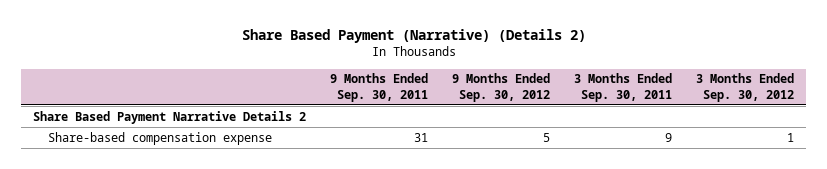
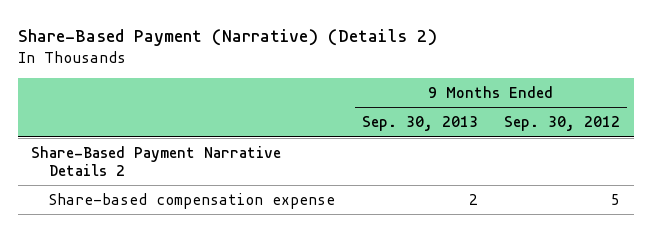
[241,28,586,43] Share Based Payment (Narrative) (Details 2) -> [18,29,438,47] Share-Based Payment (Narrative) (Details 2)
[330,73,429,103] 9 Months Ended Sep. 30, 2011 -> none
[574,73,673,103] 3 Months Ended Sep. 30, 2011 -> none
[696,73,795,103] 3 Months Ended Sep. 30, 2012 -> none
none -> [361,116,478,132] Sep. 30, 2013
[33,110,307,124] Share Based Payment Narrative Details 2 -> [31,145,282,176] Share-Based Payment Narrative Details 2

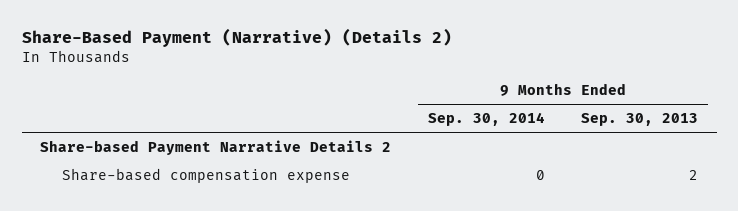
[504,116,621,132] Sep. 30, 2012 -> none
none -> [427,112,545,127] Sep. 30, 2014
[31,145,282,176] Share-Based Payment Narrative Details 2 -> [39,139,391,155] Share-based Payment Narrative Details 2

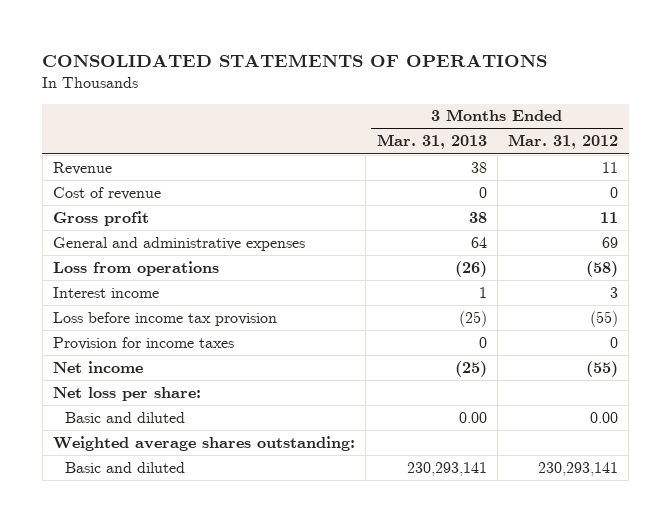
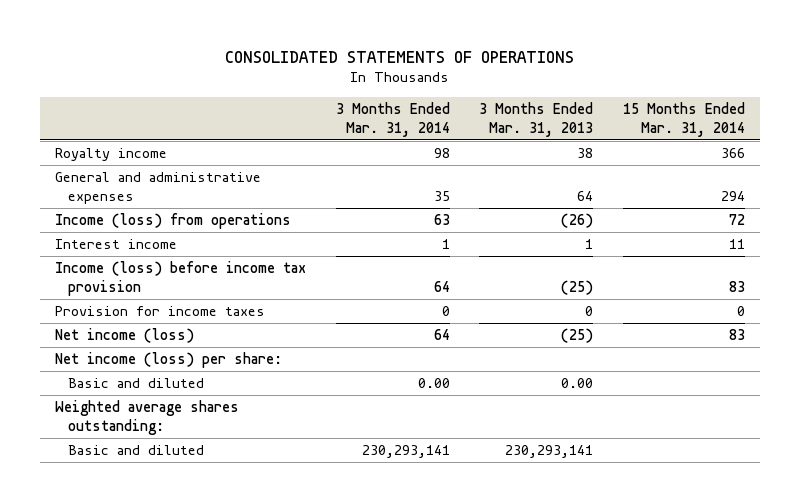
[508,134,619,150] Mar. 31, 2012 -> none
none -> [335,101,450,137] 3 Months Ended Mar. 31, 2014
none -> [623,101,746,137] 15 Months Ended Mar. 31, 2014
[53,186,162,200] Cost of revenue -> none
[53,210,150,226] Gross profit -> none
[53,161,113,175] Revenue -> [55,148,168,162] Royalty income
[53,260,220,276] Loss from operations -> [55,213,292,230] Income (loss) from operations
[53,311,278,326] Loss before income tax provision -> [55,261,307,296] Income (loss) before income tax provision
[53,360,144,373] Net income -> [55,328,195,344] Net income (loss)
[53,386,202,401] Net loss per share: -> [55,352,283,369] Net income (loss) per share:

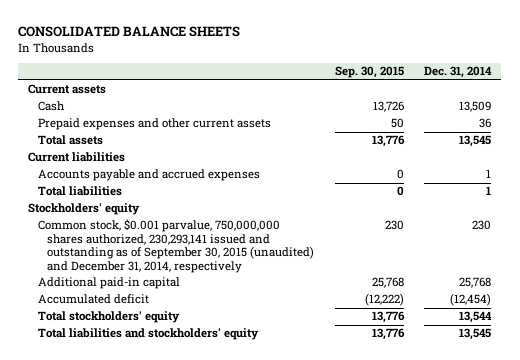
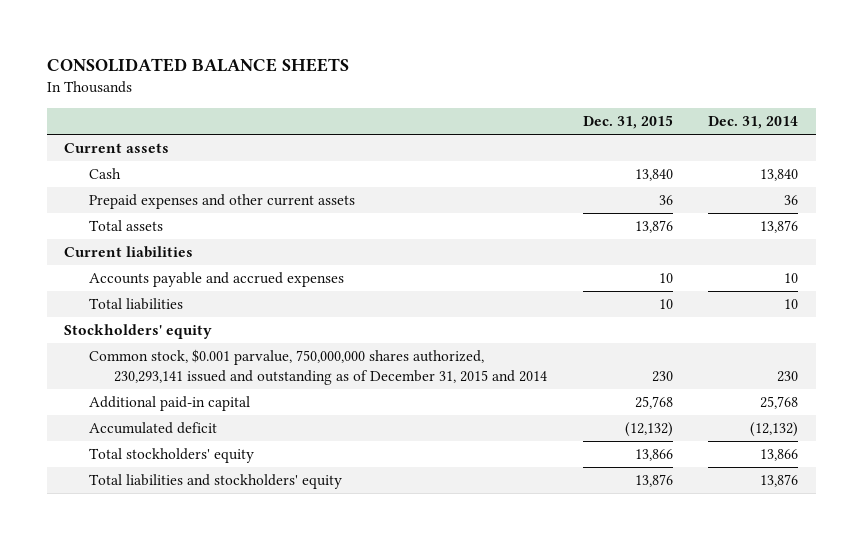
[334,66,404,79] Sep. 30, 2015 -> none
none -> [582,115,673,130] Dec. 31, 2015
[459,101,492,113] 13,509 -> [760,169,799,182] 13,840
[459,135,492,148] 13,545 -> [760,220,799,234] 13,876
[486,169,492,179] 1 -> [784,273,799,284] 10
[486,186,492,196] 1 -> [784,299,799,310] 10
[37,219,315,273] Common stock, $0.001 parvalue, 750,000,000 shares authorized, 230,293,141 issued and outstanding as of September 30, 2015 (unaudited) and December 31, 2014, respectively -> [89,349,548,385] Common stock, $0.001 parvalue, 750,000,000 shares authorized, 230,293,141 issued and outstanding as of December 31, 2015 and 2014
[450,293,492,307] (12,454) -> [750,422,799,438] (12,132)
[459,311,493,324] 13,544 -> [760,449,799,462] 13,866
[459,328,492,341] 13,545 -> [760,474,799,488] 13,876

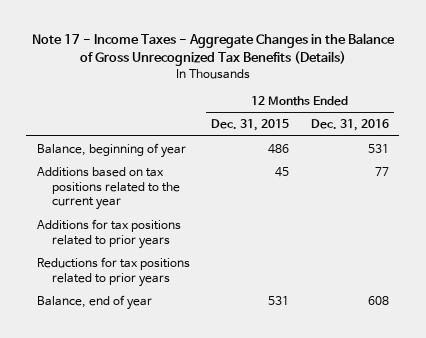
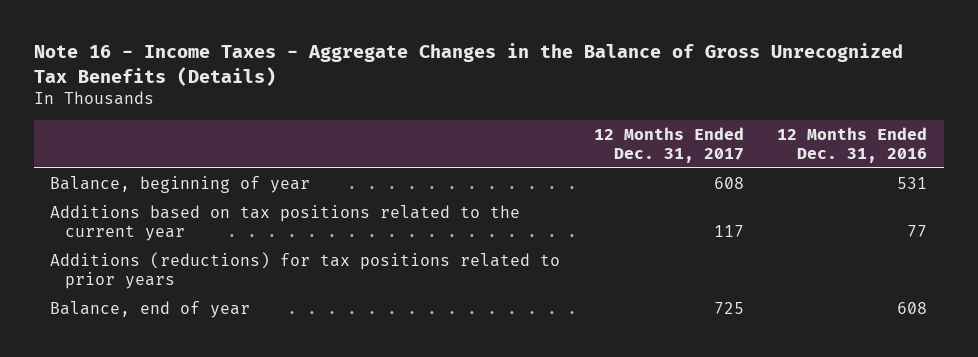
[31,33,395,67] Note 17 - Income Taxes - Aggregate Changes in the Balance of Gross Unrecognized Tax Benefits (Details) -> [33,43,903,86] Note 16 - Income Taxes - Aggregate Changes in the Balance of Gross Unrecognized Tax Benefits (Details)
[211,119,290,132] Dec. 31, 2015 -> none
none -> [593,126,744,163] 12 Months Ended Dec. 31, 2017
[36,256,190,287] Reductions for tax positions related to prior years -> none
[36,218,181,249] Additions for tax positions related to prior years -> [50,252,561,289] Additions (reductions) for tax positions related to prior years

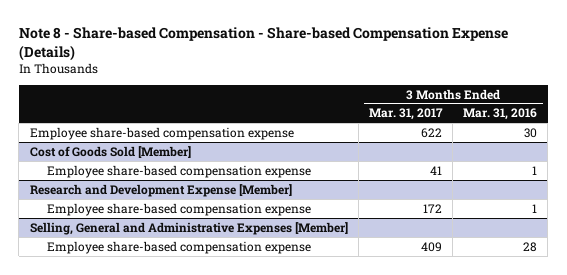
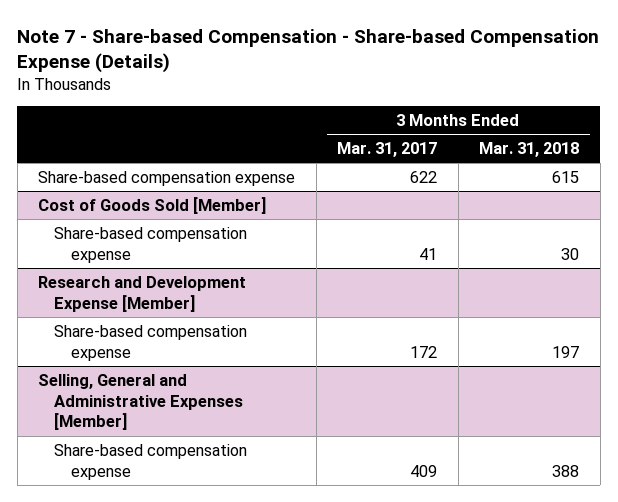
[18,26,508,61] Note 8 - Share-based Compensation - Share-based Compensation Expense (Details) -> [17,28,600,74] Note 7 - Share-based Compensation - Share-based Compensation Expense (Details)
[463,108,538,121] Mar. 31, 2016 -> none
none -> [479,142,580,158] Mar. 31, 2018
[29,126,294,140] Employee share-based compensation expense -> [38,170,296,186] Share-based compensation expense
[46,164,311,178] Employee share-based compensation expense -> [54,226,248,263] Share-based compensation expense
[46,202,311,216] Employee share-based compensation expense -> [54,324,248,361] Share-based compensation expense
[46,240,311,254] Employee share-based compensation expense -> [54,443,248,480] Share-based compensation expense

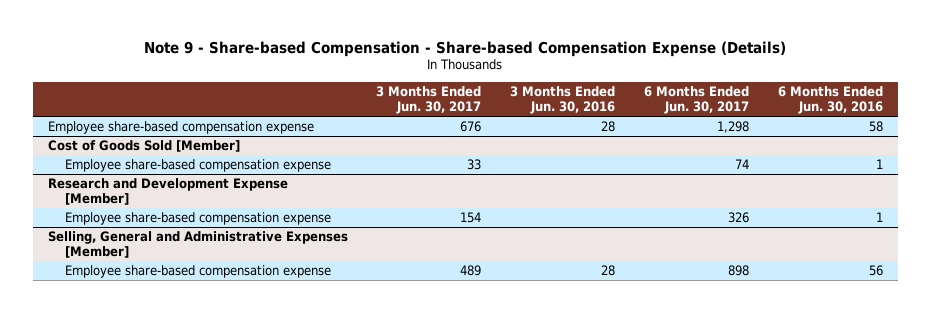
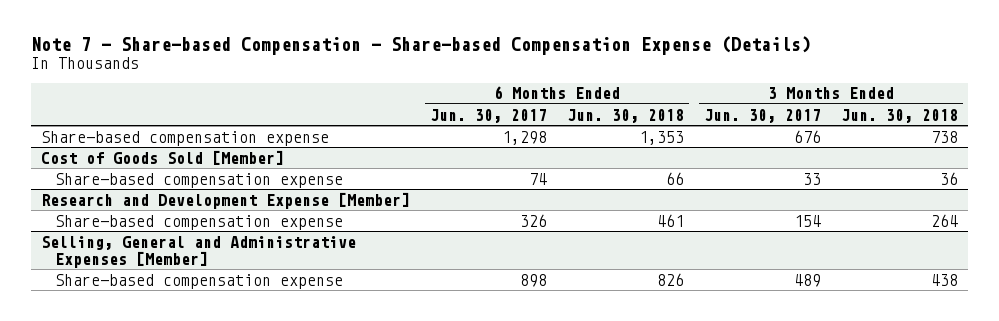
[144,40,787,57] Note 9 - Share-based Compensation - Share-based Compensation Expense (Details) -> [30,36,811,56] Note 7 - Share-based Compensation - Share-based Compensation Expense (Details)
[510,85,616,115] 3 Months Ended Jun. 30, 2016 -> none
[778,85,884,115] 6 Months Ended Jun. 30, 2016 -> none
none -> [566,108,684,123] Jun. 30, 2018
none -> [840,108,958,123] Jun. 30, 2018
[47,121,314,135] Employee share-based compensation expense -> [40,130,329,146] Share-based compensation expense
[64,159,331,173] Employee share-based compensation expense -> [54,172,343,188] Share-based compensation expense
[64,212,331,226] Employee share-based compensation expense -> [54,214,343,230] Share-based compensation expense
[64,265,331,279] Employee share-based compensation expense -> [54,273,343,289] Share-based compensation expense

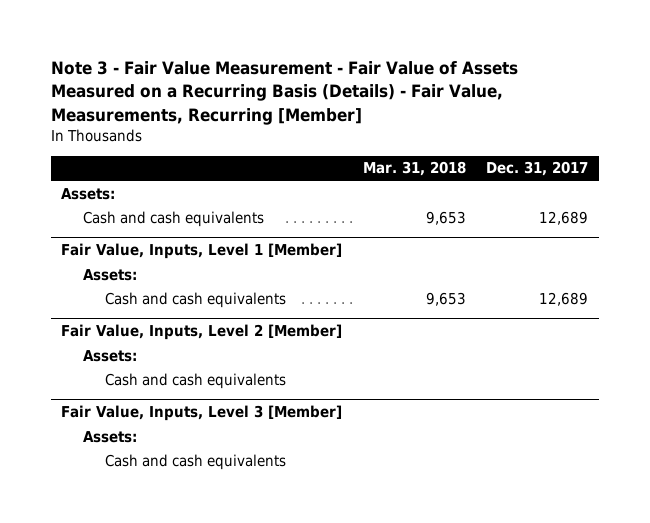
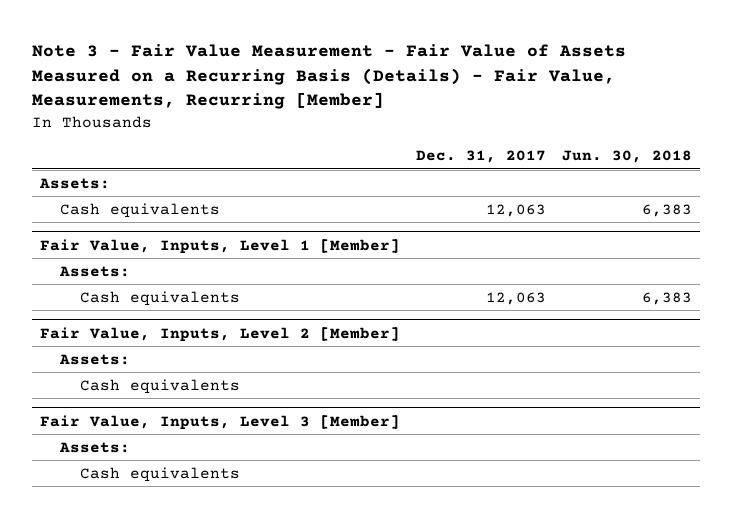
[362,161,466,177] Mar. 31, 2018 -> none
none -> [561,150,692,164] Jun. 30, 2018
[82,210,264,227] Cash and cash equivalents -> [59,202,220,218] Cash equivalents
[539,210,589,225] 12,689 -> [485,203,546,217] 12,063
[104,291,286,308] Cash and cash equivalents -> [80,290,241,306] Cash equivalents
[539,291,589,306] 12,689 -> [485,291,546,305] 12,063
[104,372,286,389] Cash and cash equivalents -> [80,378,241,394] Cash equivalents
[104,453,286,470] Cash and cash equivalents -> [80,466,241,482] Cash equivalents

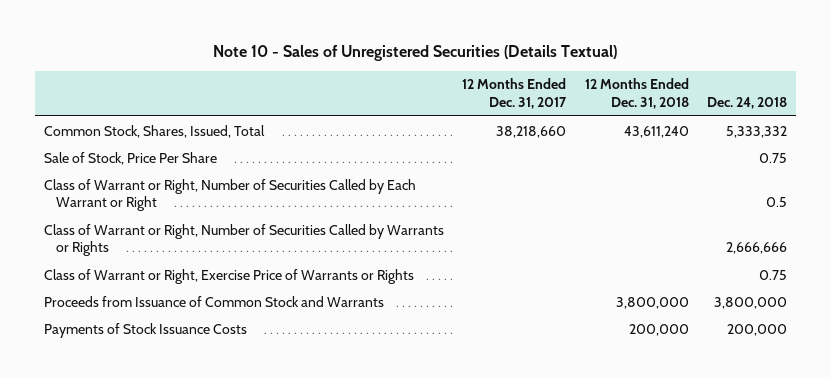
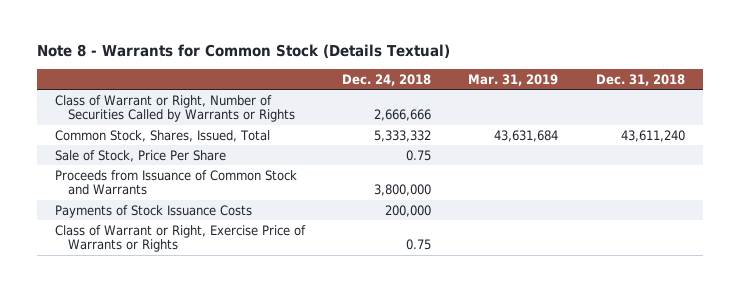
[213,44,618,61] Note 10 - Sales of Unregistered Securities (Details Textual) -> [36,44,450,59] Note 8 - Warrants for Common Stock (Details Textual)
[462,78,568,109] 12 Months Ended Dec. 31, 2017 -> none
[584,78,689,109] 12 Months Ended Dec. 31, 2018 -> none
none -> [468,73,559,86] Mar. 31, 2019
none -> [595,73,685,86] Dec. 31, 2018
[44,223,445,257] Class of Warrant or Right, Number of Securities Called by Warrants or Rights -> [55,94,295,123] Class of Warrant or Right, Number of Securities Called by Warrants or Rights
[44,178,417,212] Class of Warrant or Right, Number of Securities Called by Each Warrant or Right -> none
[44,268,415,284] Class of Warrant or Right, Exercise Price of Warrants or Rights -> [55,224,307,253] Class of Warrant or Right, Exercise Price of Warrants or Rights

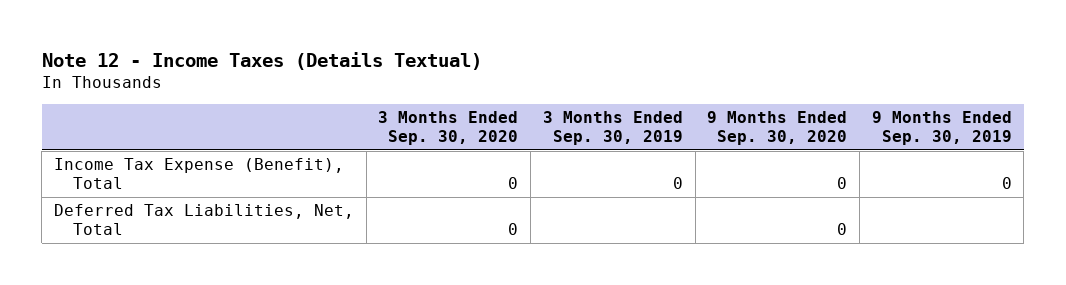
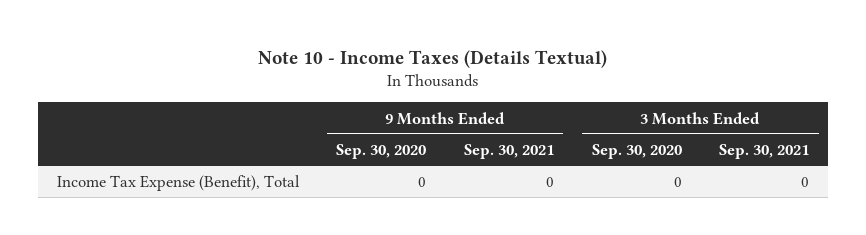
[41,51,482,70] Note 12 - Income Taxes (Details Textual) -> [258,49,608,68] Note 10 - Income Taxes (Details Textual)
[542,111,683,146] 3 Months Ended Sep. 30, 2019 -> none
[871,111,1012,146] 9 Months Ended Sep. 30, 2019 -> none
none -> [464,144,555,160] Sep. 30, 2021
none -> [719,144,810,160] Sep. 30, 2021
[54,204,355,236] Deferred Tax Liabilities, Net, Total -> none

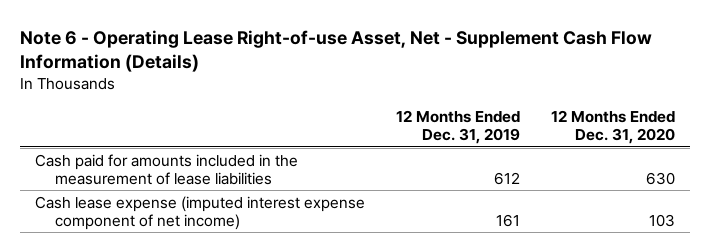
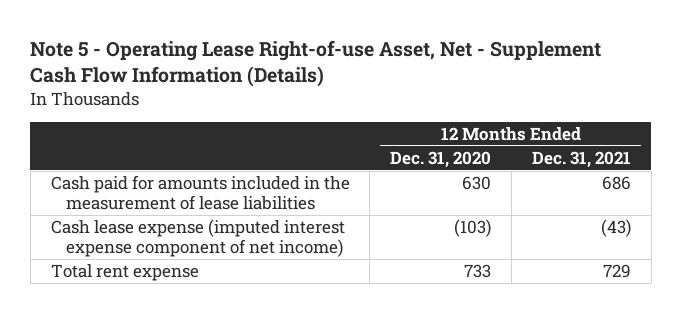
[20,30,653,73] Note 6 - Operating Lease Right-of-use Asset, Net - Supplement Cash Flow Information (Details) -> [30,40,602,88] Note 5 - Operating Lease Right-of-use Asset, Net - Supplement Cash Flow Information (Details)
[396,110,521,145] 12 Months Ended Dec. 31, 2019 -> none
none -> [531,150,631,168] Dec. 31, 2021
[648,213,675,227] 103 -> [454,219,492,238] (103)
none -> [50,264,199,282] Total rent expense

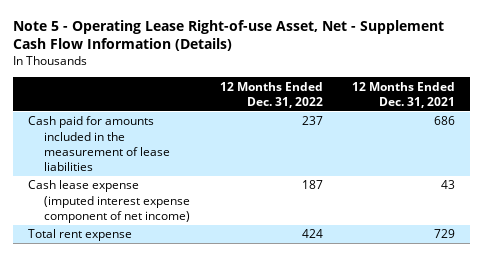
[390,150,492,168] Dec. 31, 2020 -> none
none -> [219,81,323,108] 12 Months Ended Dec. 31, 2022
[600,219,631,238] (43) -> [441,180,456,190] 43

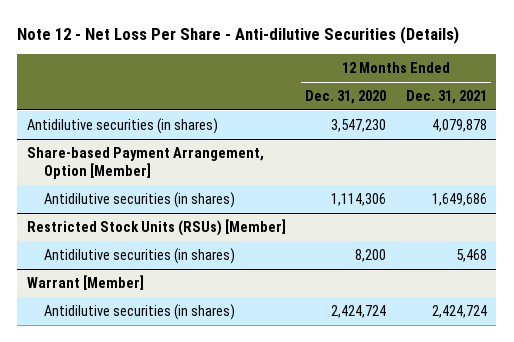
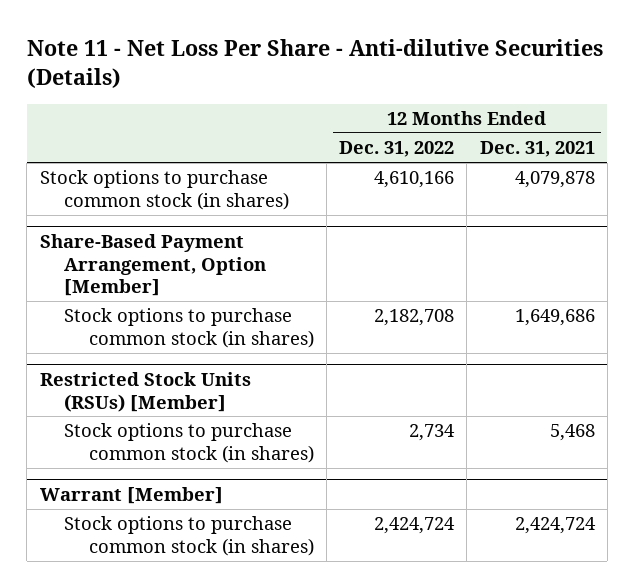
[17,25,460,44] Note 12 - Net Loss Per Share - Anti-dilutive Securities (Details) -> [26,38,603,88] Note 11 - Net Loss Per Share - Anti-dilutive Securities (Details)
[305,90,387,105] Dec. 31, 2020 -> none
none -> [339,141,455,158] Dec. 31, 2022
[27,118,219,135] Antidilutive securities (in shares) -> [39,170,290,211] Stock options to purchase common stock (in shares)
[27,147,265,179] Share-based Payment Arrangement, Option [Member] -> [39,233,267,297] Share-Based Payment Arrangement, Option [Member]
[44,192,236,209] Antidilutive securities (in shares) -> [64,308,314,349] Stock options to purchase common stock (in shares)
[44,248,236,265] Antidilutive securities (in shares) -> [64,423,314,464] Stock options to purchase common stock (in shares)
[44,304,236,321] Antidilutive securities (in shares) -> [64,516,314,557] Stock options to purchase common stock (in shares)

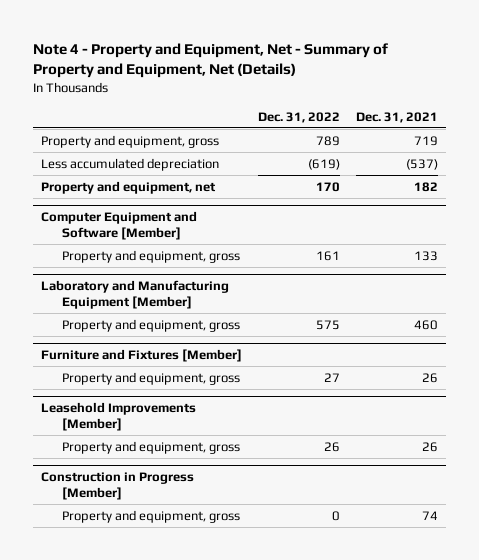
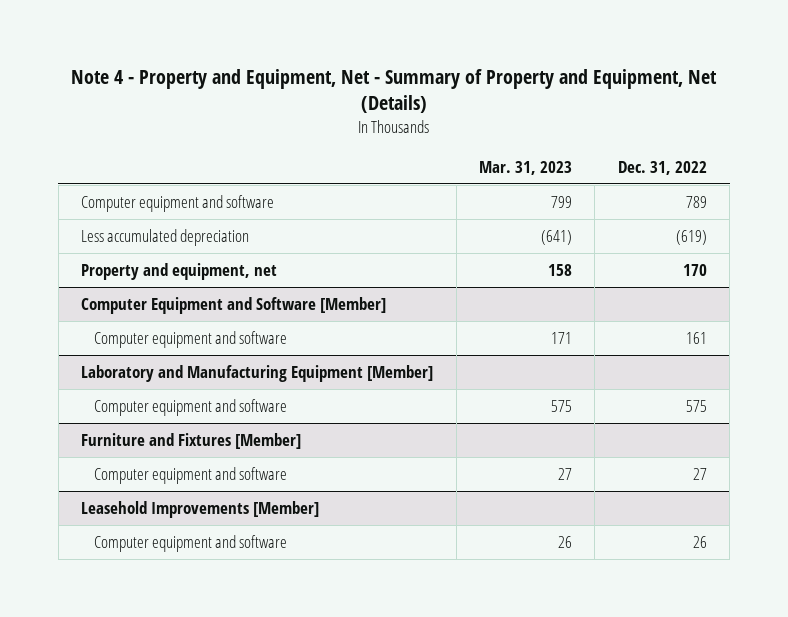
[355,111,438,123] Dec. 31, 2021 -> none
none -> [479,160,573,175] Mar. 31, 2023
[41,134,220,148] Property and equipment, gross -> [81,194,275,212] Computer equipment and software
[61,249,240,263] Property and equipment, gross -> [93,330,287,348] Computer equipment and software
[61,318,240,332] Property and equipment, gross -> [93,398,287,416] Computer equipment and software
[61,371,240,385] Property and equipment, gross -> [93,466,287,484] Computer equipment and software
[41,472,195,501] Construction in Progress [Member] -> none
[61,509,240,523] Property and equipment, gross -> none
[61,440,240,454] Property and equipment, gross -> [93,534,287,552] Computer equipment and software

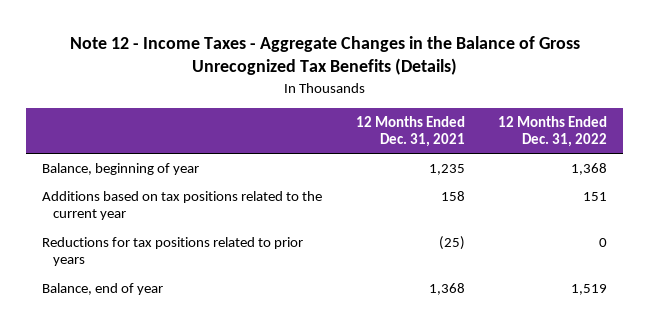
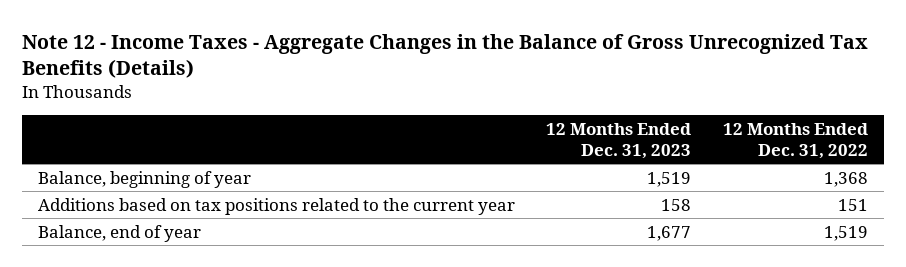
[355,115,465,148] 12 Months Ended Dec. 31, 2021 -> none
none -> [546,122,692,159] 12 Months Ended Dec. 31, 2023
[42,236,304,267] Reductions for tax positions related to prior years -> none

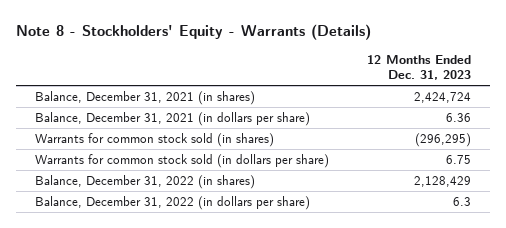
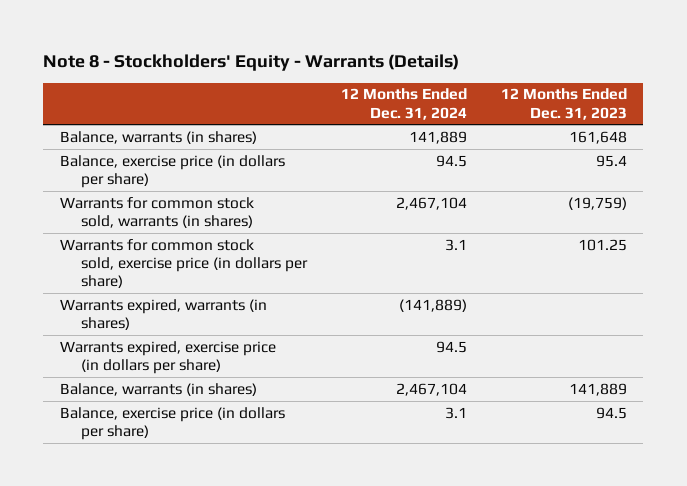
none -> [341,88,468,120] 12 Months Ended Dec. 31, 2024
[35,90,256,105] Balance, December 31, 2021 (in shares) -> [59,130,257,144] Balance, warrants (in shares)
[413,91,471,103] 2,424,724 -> [568,130,627,144] 161,648
[35,111,311,126] Balance, December 31, 2021 (in dollars per share) -> [59,154,285,188] Balance, exercise price (in dollars per share)
[445,112,471,122] 6.36 -> [595,154,627,167] 95.4
[35,132,275,147] Warrants for common stock sold (in shares) -> [59,196,254,228] Warrants for common stock sold, warrants (in shares)
[414,132,471,147] (296,295) -> [567,196,627,210] (19,759)
[35,153,330,168] Warrants for common stock sold (in dollars per share) -> [59,238,309,289] Warrants for common stock sold, exercise price (in dollars per share)
[445,154,471,164] 6.75 -> [577,238,627,251] 101.25
none -> [59,298,267,330] Warrants expired, warrants (in shares)
none -> [59,340,276,374] Warrants expired, exercise price (in dollars per share)
[35,174,256,189] Balance, December 31, 2022 (in shares) -> [59,382,257,396] Balance, warrants (in shares)
[413,175,471,187] 2,128,429 -> [568,382,627,396] 141,889
[35,195,311,210] Balance, December 31, 2022 (in dollars per share) -> [59,406,285,440] Balance, exercise price (in dollars per share)
[452,196,471,206] 6.3 -> [595,406,627,419] 94.5

